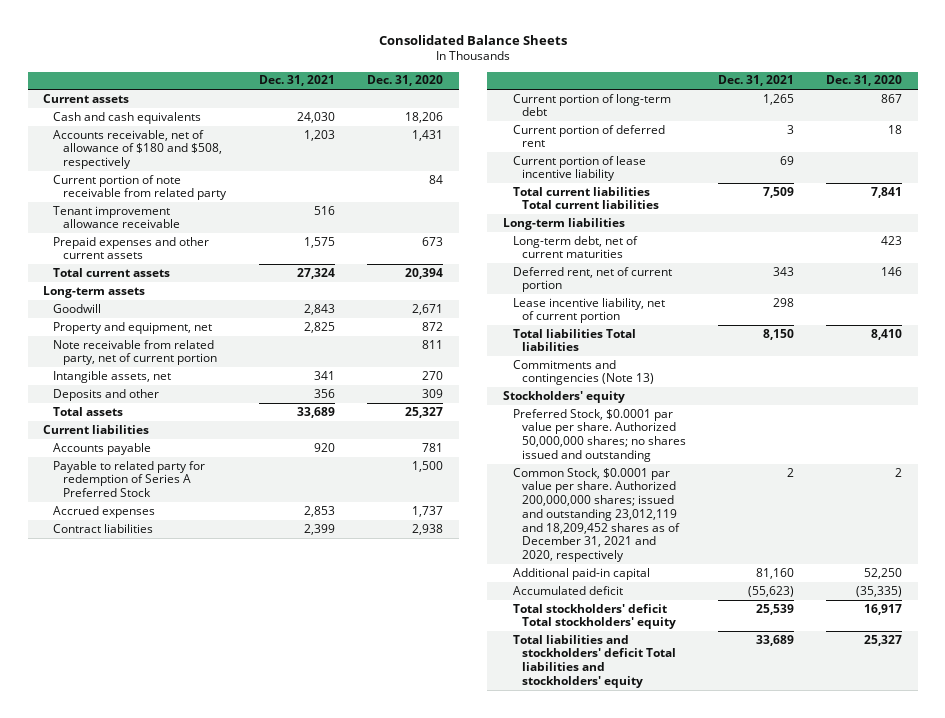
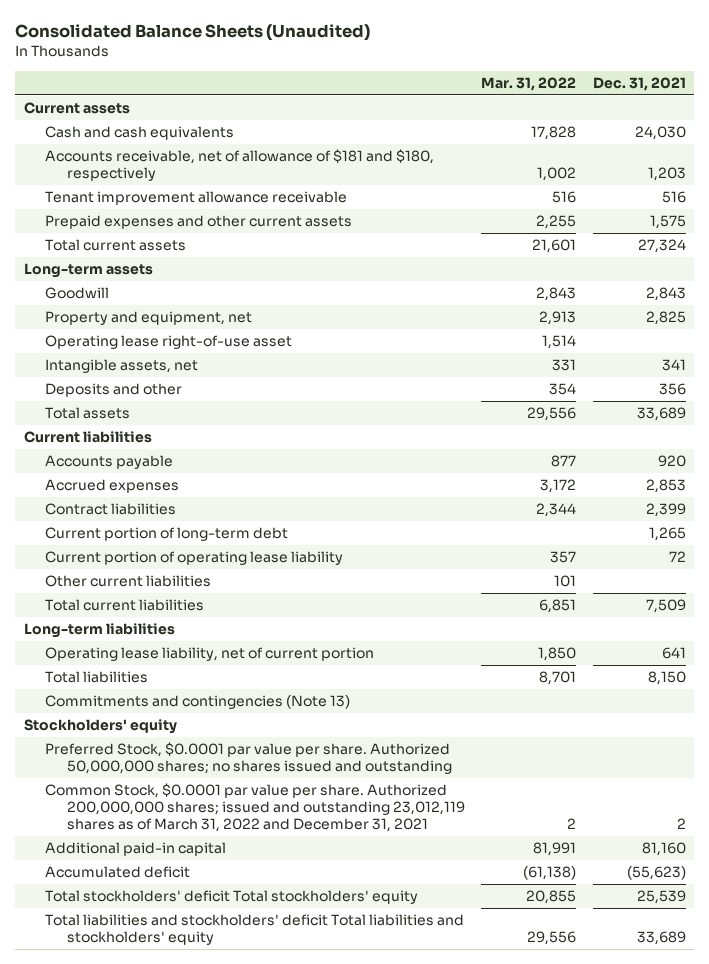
[378,35,567,46] Consolidated Balance Sheets -> [15,24,371,42] Consolidated Balance Sheets (Unaudited)
[366,75,443,87] Dec. 31, 2020 -> none
none -> [481,76,577,91] Mar. 31, 2022
[53,174,228,201] Current portion of note receivable from related party -> none
[53,129,223,170] Accounts receivable, net of allowance of $180 and $508, respectively -> [45,149,435,182] Accounts receivable, net of allowance of $181 and $180, respectively
[53,339,218,366] Note receivable from related party, net of current portion -> none
none -> [45,335,293,350] Operating lease right-of-use asset
[53,460,206,498] Payable to related party for redemption of Series A Preferred Stock -> none
[512,124,665,148] Current portion of deferred rent -> none
[512,155,646,182] Current portion of lease incentive liability -> [45,551,344,566] Current portion of operating lease liability
[780,155,795,165] 69 -> [668,551,686,563] 72
none -> [45,575,212,588] Other current liabilities
[512,186,660,210] Total current liabilities Total current liabilities -> [45,599,205,612] Total current liabilities
[512,235,638,259] Long-term debt, net of current maturities -> none
[512,266,672,293] Deferred rent, net of current portion -> none
[512,297,665,324] Lease incentive liability, net of current portion -> [45,647,375,662] Operating lease liability, net of current portion
[773,297,795,307] 298 -> [661,647,686,660] 641
[512,328,636,352] Total liabilities Total liabilities -> [45,671,149,684] Total liabilities
[512,467,681,562] Common Stock, $0.0001 par value per share. Authorized 200,000,000 shares; issued and outstanding 23,012,119 and 18,209,452 shares as of December 31, 2021 and 2020, respectively -> [45,783,465,833] Common Stock, $0.0001 par value per share. Authorized 200,000,000 shares; issued and outstanding 23,012,119 shares as of March 31, 2022 and December 31, 2021

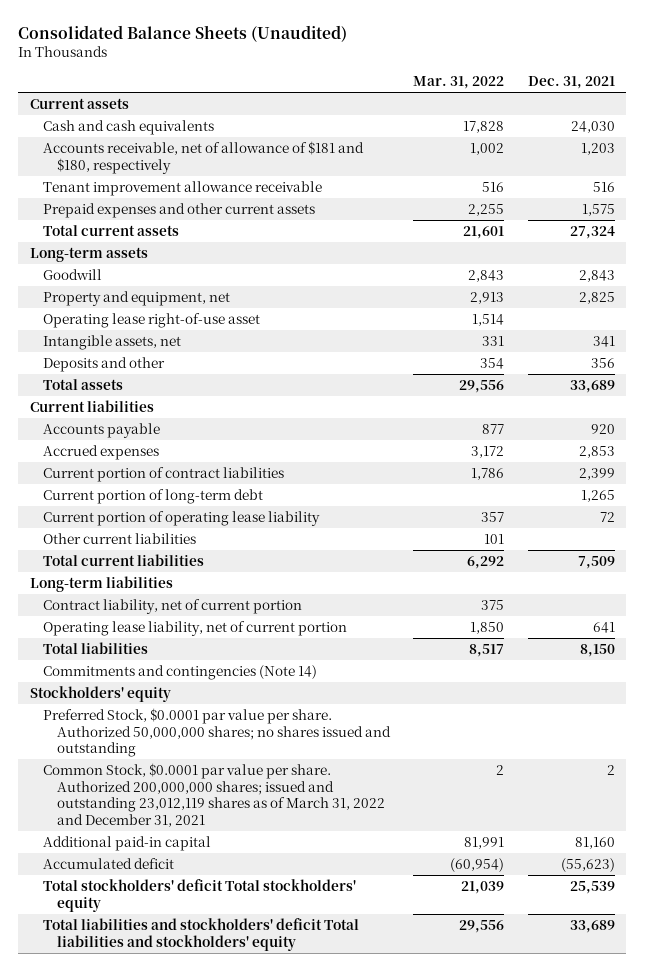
[45,503,177,516] Contract liabilities -> [43,466,285,482] Current portion of contract liabilities
[536,503,577,518] 2,344 -> [471,467,505,480] 1,786
[539,599,577,614] 6,851 -> [467,555,505,569] 6,292
none -> [43,598,303,614] Contract liability, net of current portion
[539,671,577,686] 8,701 -> [469,643,505,657] 8,517
[45,695,351,710] Commitments and contingencies (Note 13) -> [43,664,318,680] Commitments and contingencies (Note 14)
[523,866,577,881] (61,138) -> [450,857,505,872] (60,954)
[526,890,577,905] 20,855 -> [461,880,505,894] 21,039

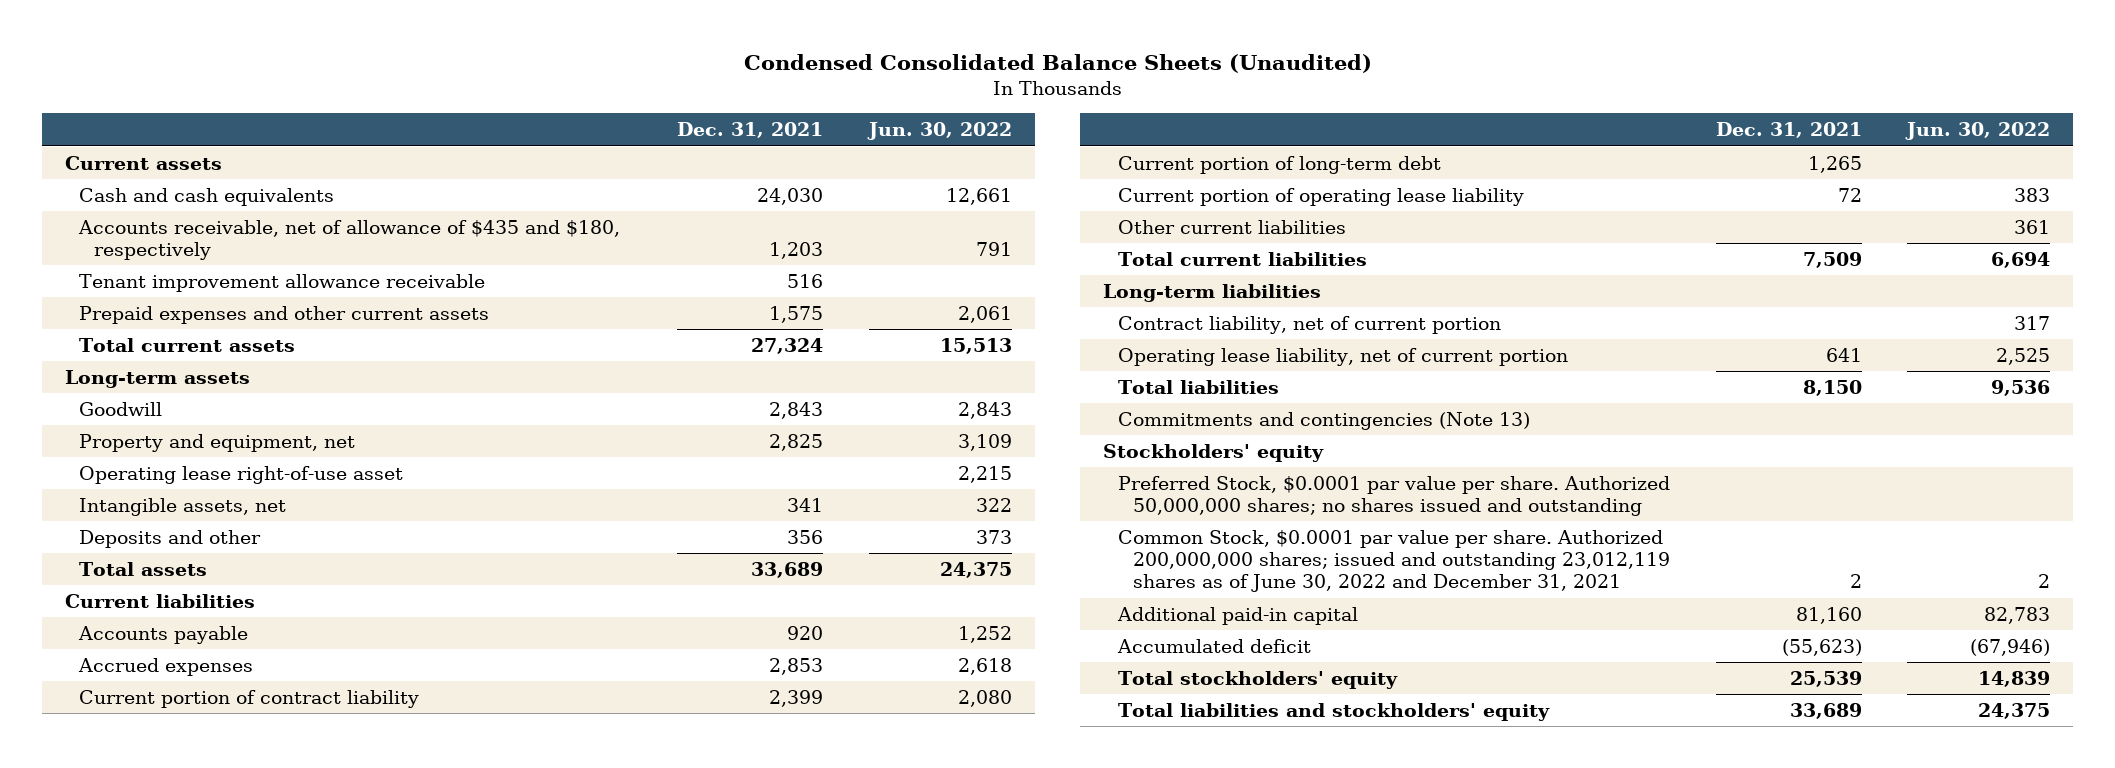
[18,24,348,42] Consolidated Balance Sheets (Unaudited) -> [743,54,1372,74] Condensed Consolidated Balance Sheets (Unaudited)
[413,76,505,90] Mar. 31, 2022 -> none
none -> [866,122,1012,141] Jun. 30, 2022
[43,140,365,174] Accounts receivable, net of allowance of $181 and $180, respectively -> [78,219,621,261] Accounts receivable, net of allowance of $435 and $180, respectively
[43,466,285,482] Current portion of contract liabilities -> [79,689,420,708] Current portion of contract liability
[43,664,318,680] Commitments and contingencies (Note 14) -> [1118,411,1531,430] Commitments and contingencies (Note 13)
[43,762,386,828] Common Stock, $0.0001 par value per share. Authorized 200,000,000 shares; issued and outstanding 23,012,119 shares as of March 31, 2022 and December 31, 2021 -> [1118,529,1670,593] Common Stock, $0.0001 par value per share. Authorized 200,000,000 shares; issued and outstanding 23,012,119 shares as of June 30, 2022 and December 31, 2021
[43,878,357,912] Total stockholders' deficit Total stockholders' equity -> [1118,670,1399,689] Total stockholders' equity
[43,917,360,951] Total liabilities and stockholders' deficit Total liabilities and stockholders' equity -> [1118,702,1551,721] Total liabilities and stockholders' equity

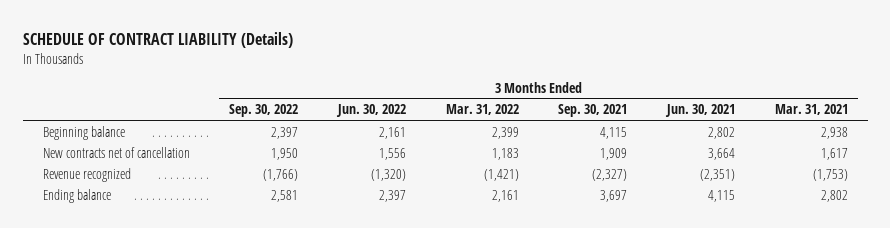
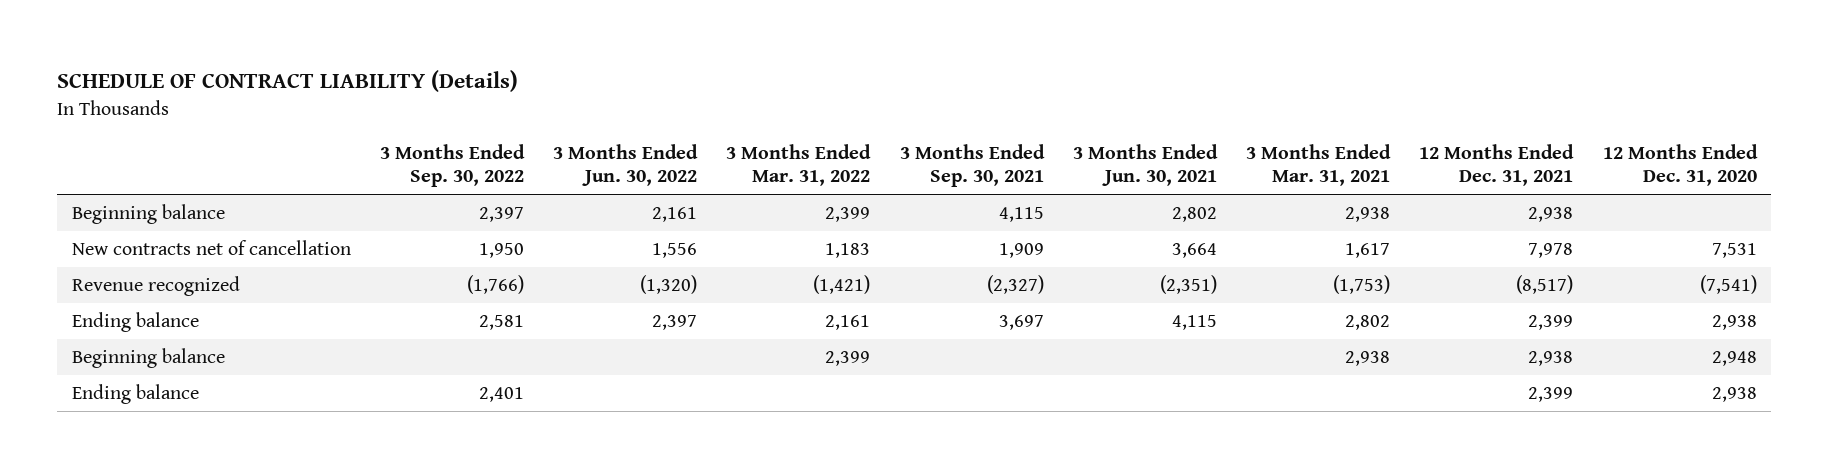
none -> [1419,144,1575,187] 12 Months Ended Dec. 31, 2021
none -> [1602,144,1758,187] 12 Months Ended Dec. 31, 2020
none -> [71,348,225,369] Beginning balance
none -> [71,384,199,405] Ending balance

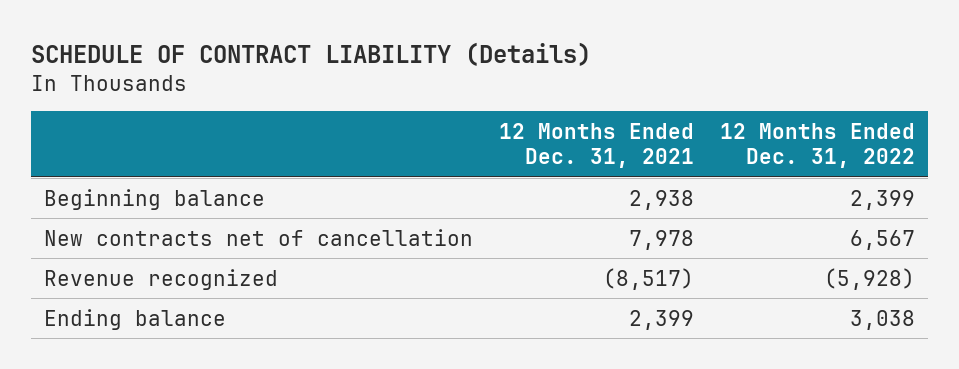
[379,144,525,188] 3 Months Ended Sep. 30, 2022 -> none
[553,144,699,187] 3 Months Ended Jun. 30, 2022 -> none
[726,144,872,187] 3 Months Ended Mar. 31, 2022 -> none
[899,144,1045,188] 3 Months Ended Sep. 30, 2021 -> none
[1072,144,1218,187] 3 Months Ended Jun. 30, 2021 -> none
[1246,144,1392,187] 3 Months Ended Mar. 31, 2021 -> none
[1602,144,1758,187] 12 Months Ended Dec. 31, 2020 -> none
none -> [720,122,916,169] 12 Months Ended Dec. 31, 2022
[71,348,225,369] Beginning balance -> none
[71,384,199,405] Ending balance -> none

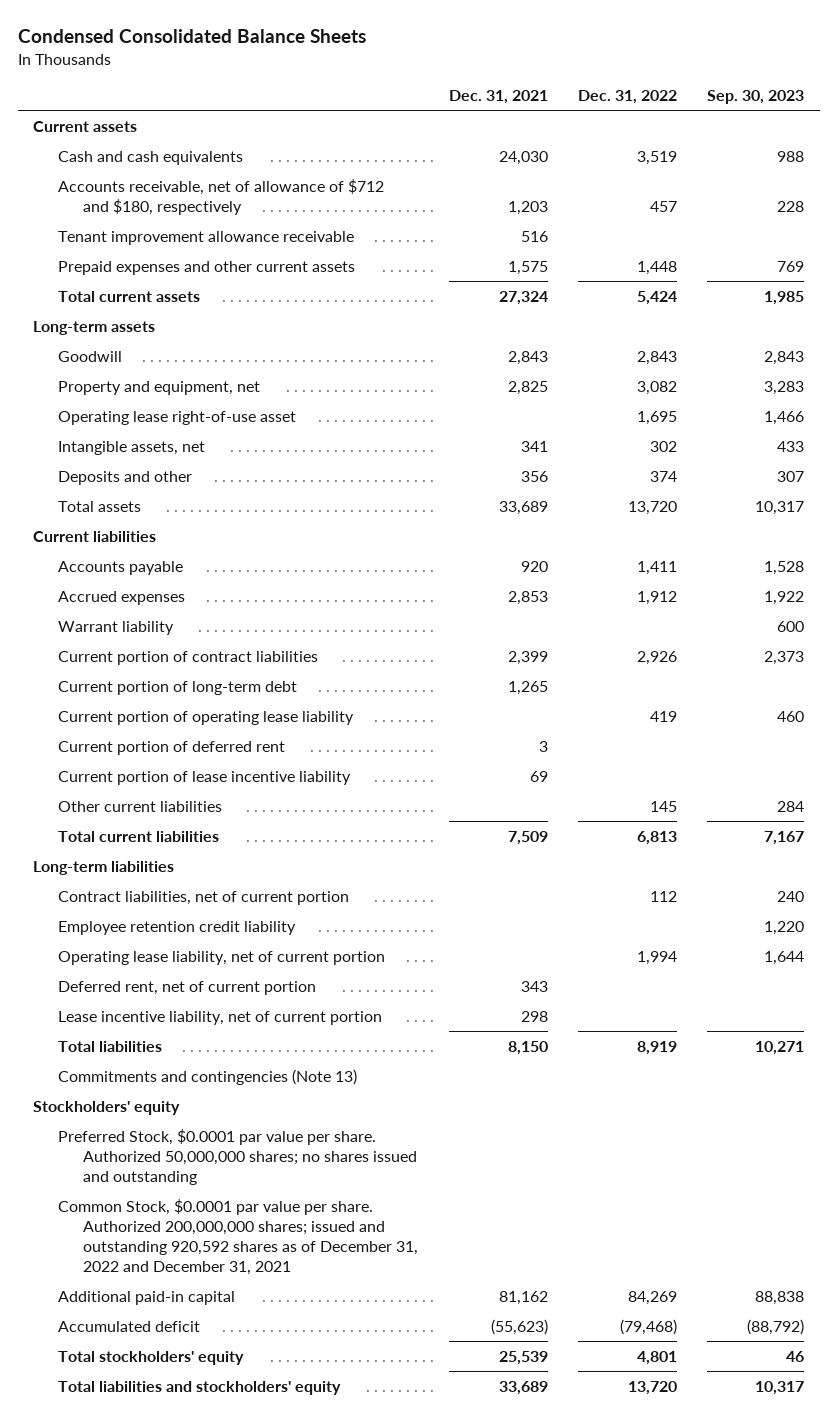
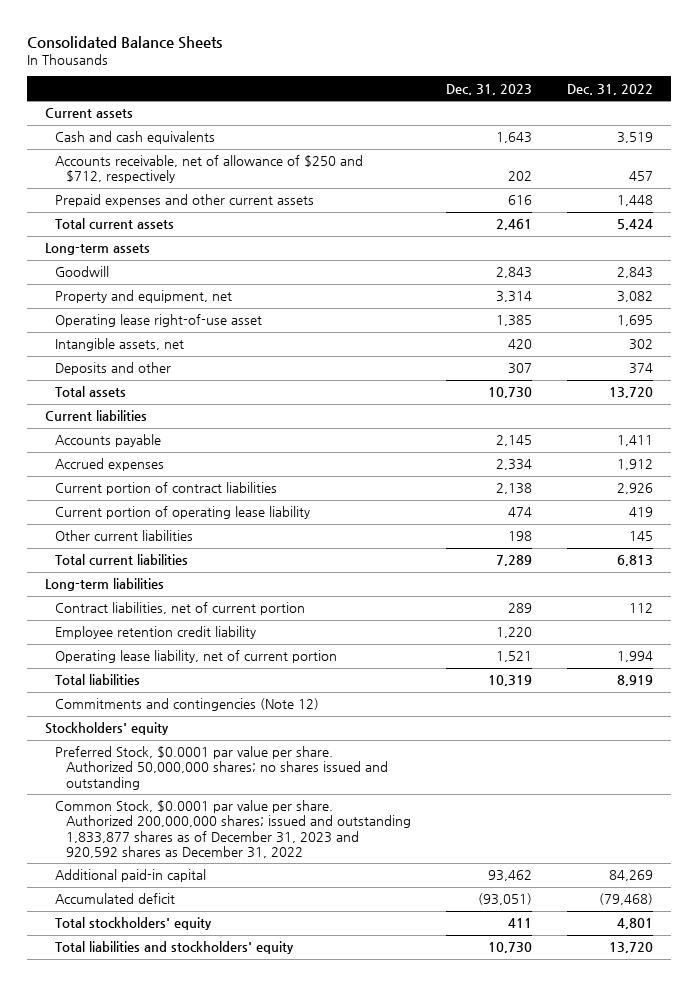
[17,28,366,43] Condensed Consolidated Balance Sheets -> [26,35,222,49] Consolidated Balance Sheets
[448,90,548,105] Dec. 31, 2021 -> none
[707,90,805,105] Sep. 30, 2023 -> none
none -> [445,83,532,95] Dec. 31, 2023
[58,230,355,245] Tenant improvement allowance receivable -> none
[58,178,385,215] Accounts receivable, net of allowance of $712 and $180, respectively -> [55,155,364,184] Accounts receivable, net of allowance of $250 and $712, respectively
[58,620,175,635] Warrant liability -> none
[58,680,298,695] Current portion of long-term debt -> none
[58,740,286,755] Current portion of deferred rent -> none
[58,770,352,785] Current portion of lease incentive liability -> none
[58,980,317,995] Deferred rent, net of current portion -> none
[58,1010,383,1025] Lease incentive liability, net of current portion -> none
[58,1068,358,1085] Commitments and contingencies (Note 13) -> [55,698,320,712] Commitments and contingencies (Note 12)
[58,1198,419,1275] Common Stock, $0.0001 par value per share. Authorized 200,000,000 shares; issued and outstanding 920,592 shares as of December 31, 2022 and December 31, 2021 -> [55,800,411,858] Common Stock, $0.0001 par value per share. Authorized 200,000,000 shares; issued and outstanding 1,833,877 shares as of December 31, 2023 and 920,592 shares as December 31, 2022

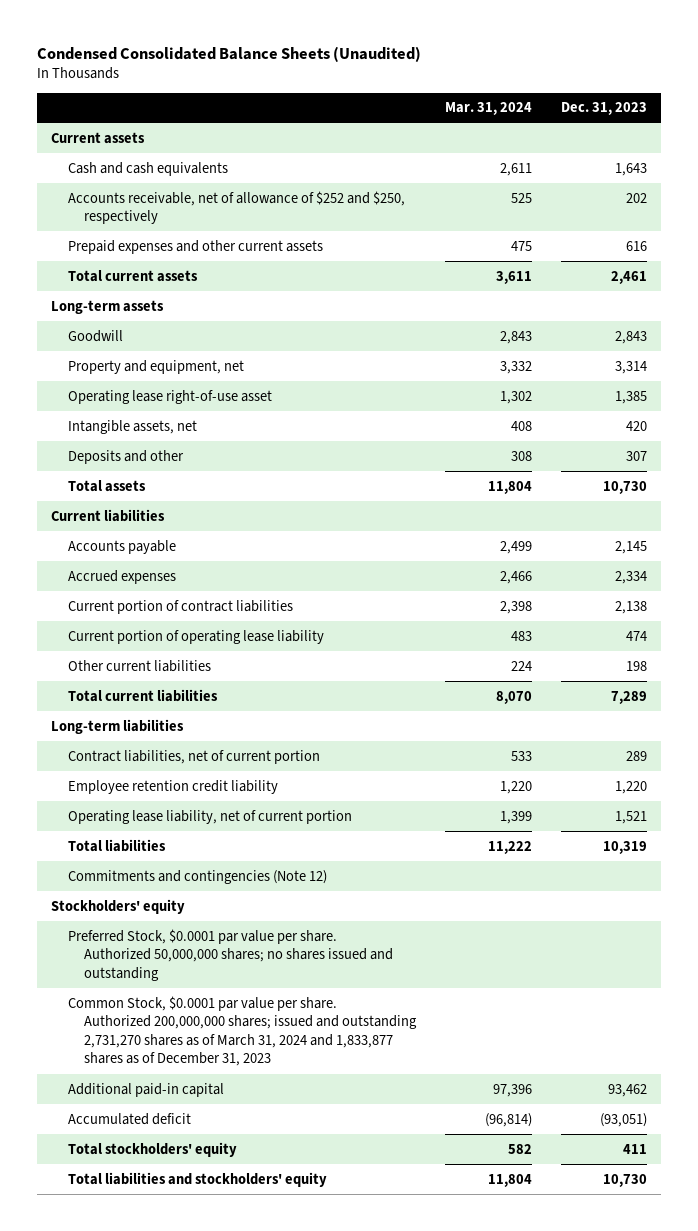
[26,35,222,49] Consolidated Balance Sheets -> [36,45,421,62] Condensed Consolidated Balance Sheets (Unaudited)
[567,83,654,95] Dec. 31, 2022 -> none
none -> [444,102,532,116] Mar. 31, 2024
[55,155,364,184] Accounts receivable, net of allowance of $250 and $712, respectively -> [67,190,405,225] Accounts receivable, net of allowance of $252 and $250, respectively
[55,800,411,858] Common Stock, $0.0001 par value per share. Authorized 200,000,000 shares; issued and outstanding 1,833,877 shares as of December 31, 2023 and 920,592 shares as December 31, 2022 -> [67,995,418,1067] Common Stock, $0.0001 par value per share. Authorized 200,000,000 shares; issued and outstanding 2,731,270 shares as of March 31, 2024 and 1,833,877 shares as of December 31, 2023

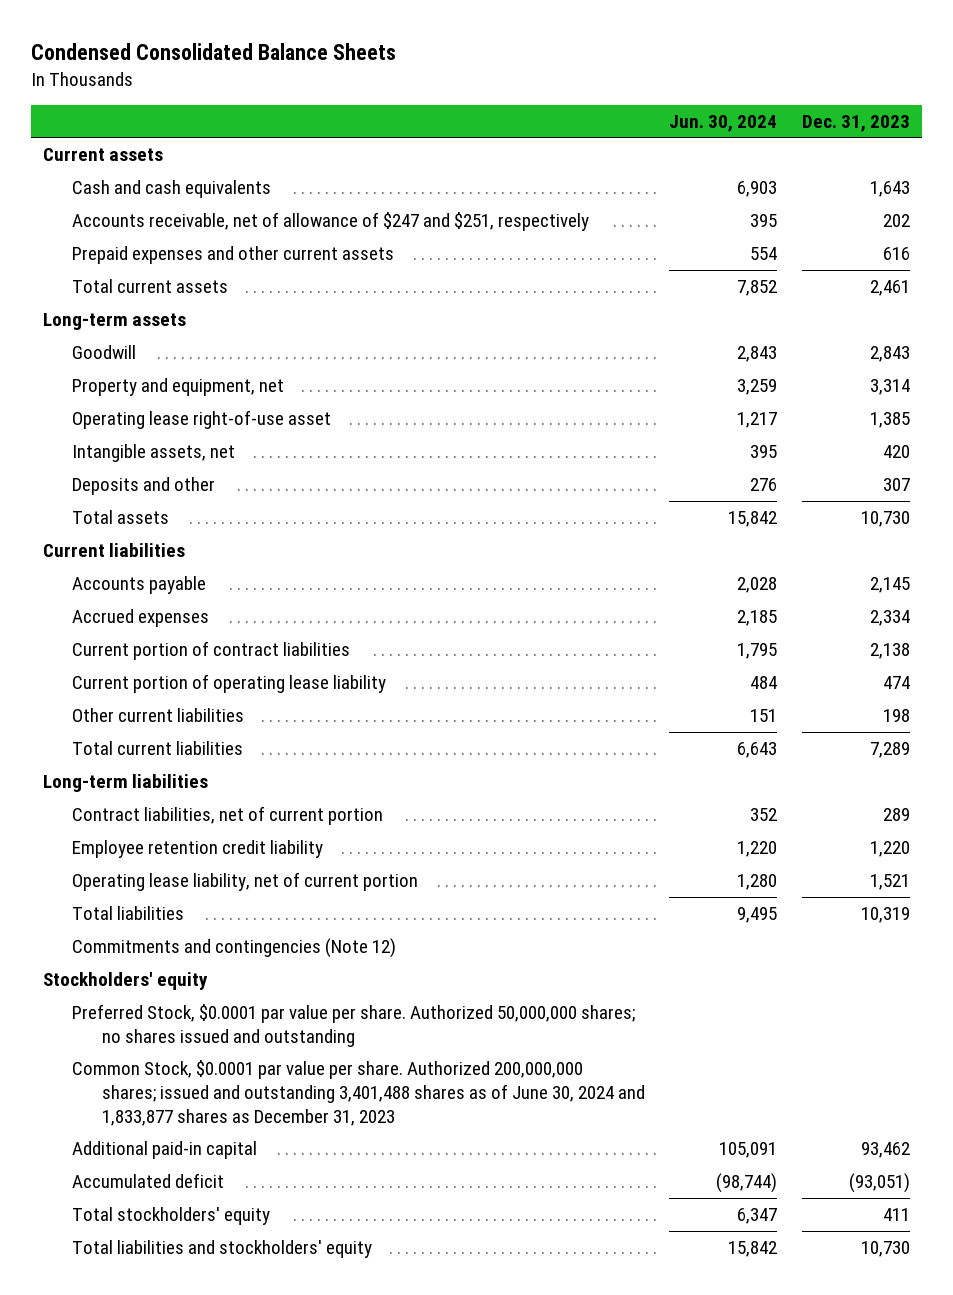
[36,45,421,62] Condensed Consolidated Balance Sheets (Unaudited) -> [30,43,396,61] Condensed Consolidated Balance Sheets
[444,102,532,116] Mar. 31, 2024 -> none
none -> [669,114,778,132] Jun. 30, 2024
[67,190,405,225] Accounts receivable, net of allowance of $252 and $250, respectively -> [72,211,590,231] Accounts receivable, net of allowance of $247 and $251, respectively
[67,995,418,1067] Common Stock, $0.0001 par value per share. Authorized 200,000,000 shares; issued and outstanding 2,731,270 shares as of March 31, 2024 and 1,833,877 shares as of December 31, 2023 -> [72,1059,645,1126] Common Stock, $0.0001 par value per share. Authorized 200,000,000 shares; issued and outstanding 3,401,488 shares as of June 30, 2024 and 1,833,877 shares as December 31, 2023

